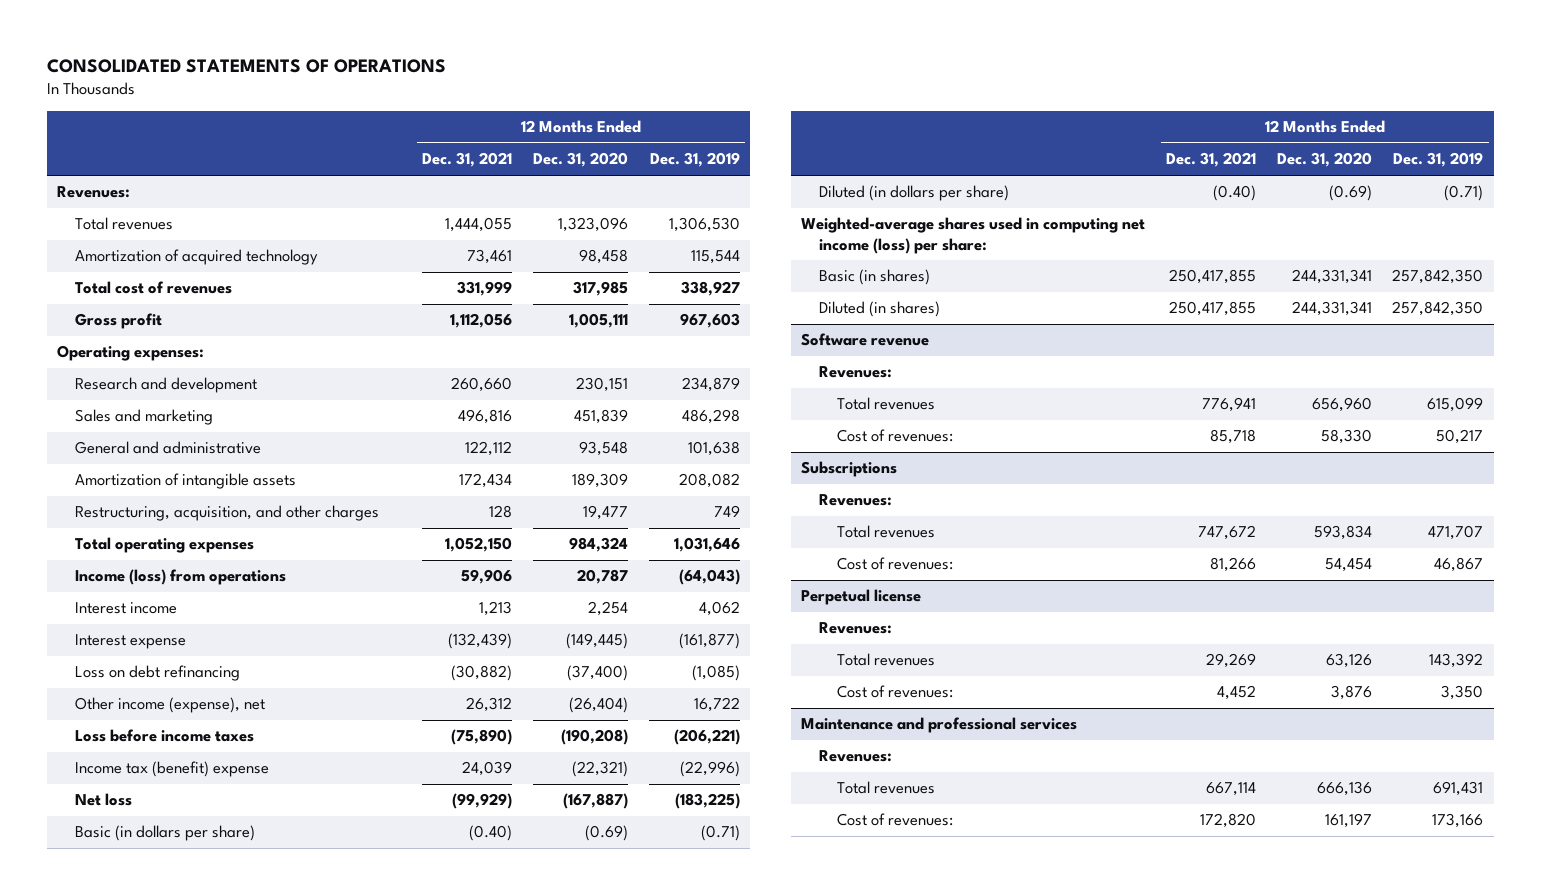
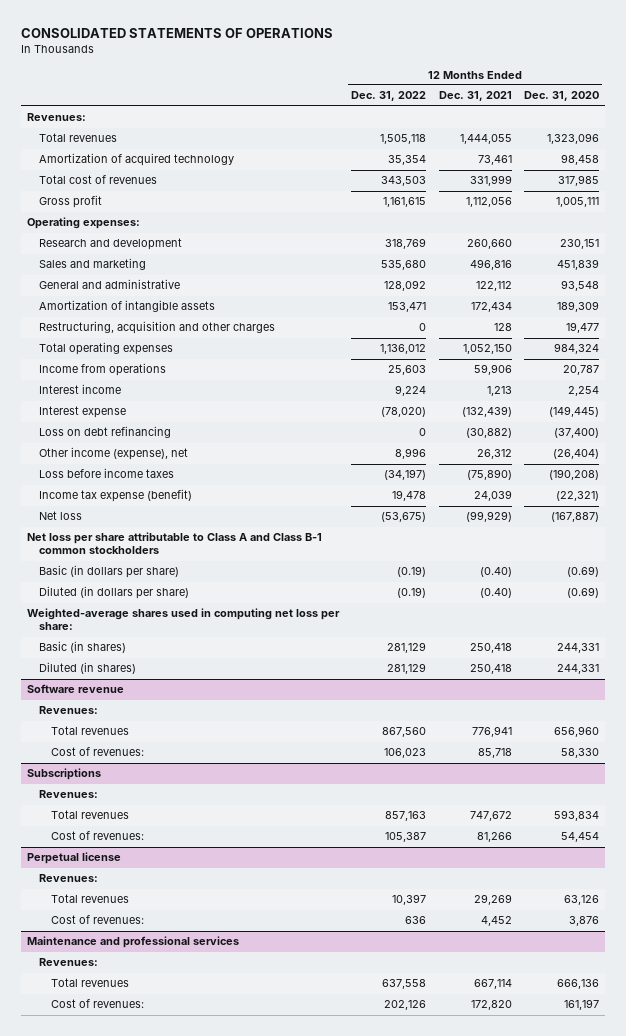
[649,152,740,168] Dec. 31, 2019 -> none
none -> [351,91,427,102] Dec. 31, 2022
[75,505,380,522] Restructuring, acquisition, and other charges -> [39,321,276,335] Restructuring, acquisition and other charges
[75,569,287,586] Income (loss) from operations -> [39,363,167,377] Income from operations
[75,761,270,778] Income tax (benefit) expense -> [39,489,193,503] Income tax expense (benefit)
none -> [26,532,322,555] Net loss per share attributable to Class A and Class B-1 common stockholders
[801,217,1146,254] Weighted-average shares used in computing net income (loss) per share: -> [26,608,340,631] Weighted-average shares used in computing net loss per share:
[1168,269,1256,285] 250,417,855 -> [469,643,512,654] 250,418
[1291,269,1372,285] 244,331,341 -> [556,643,599,654] 244,331
[1168,301,1256,317] 250,417,855 -> [469,664,512,675] 250,418
[1291,301,1372,317] 244,331,341 -> [556,664,599,675] 244,331

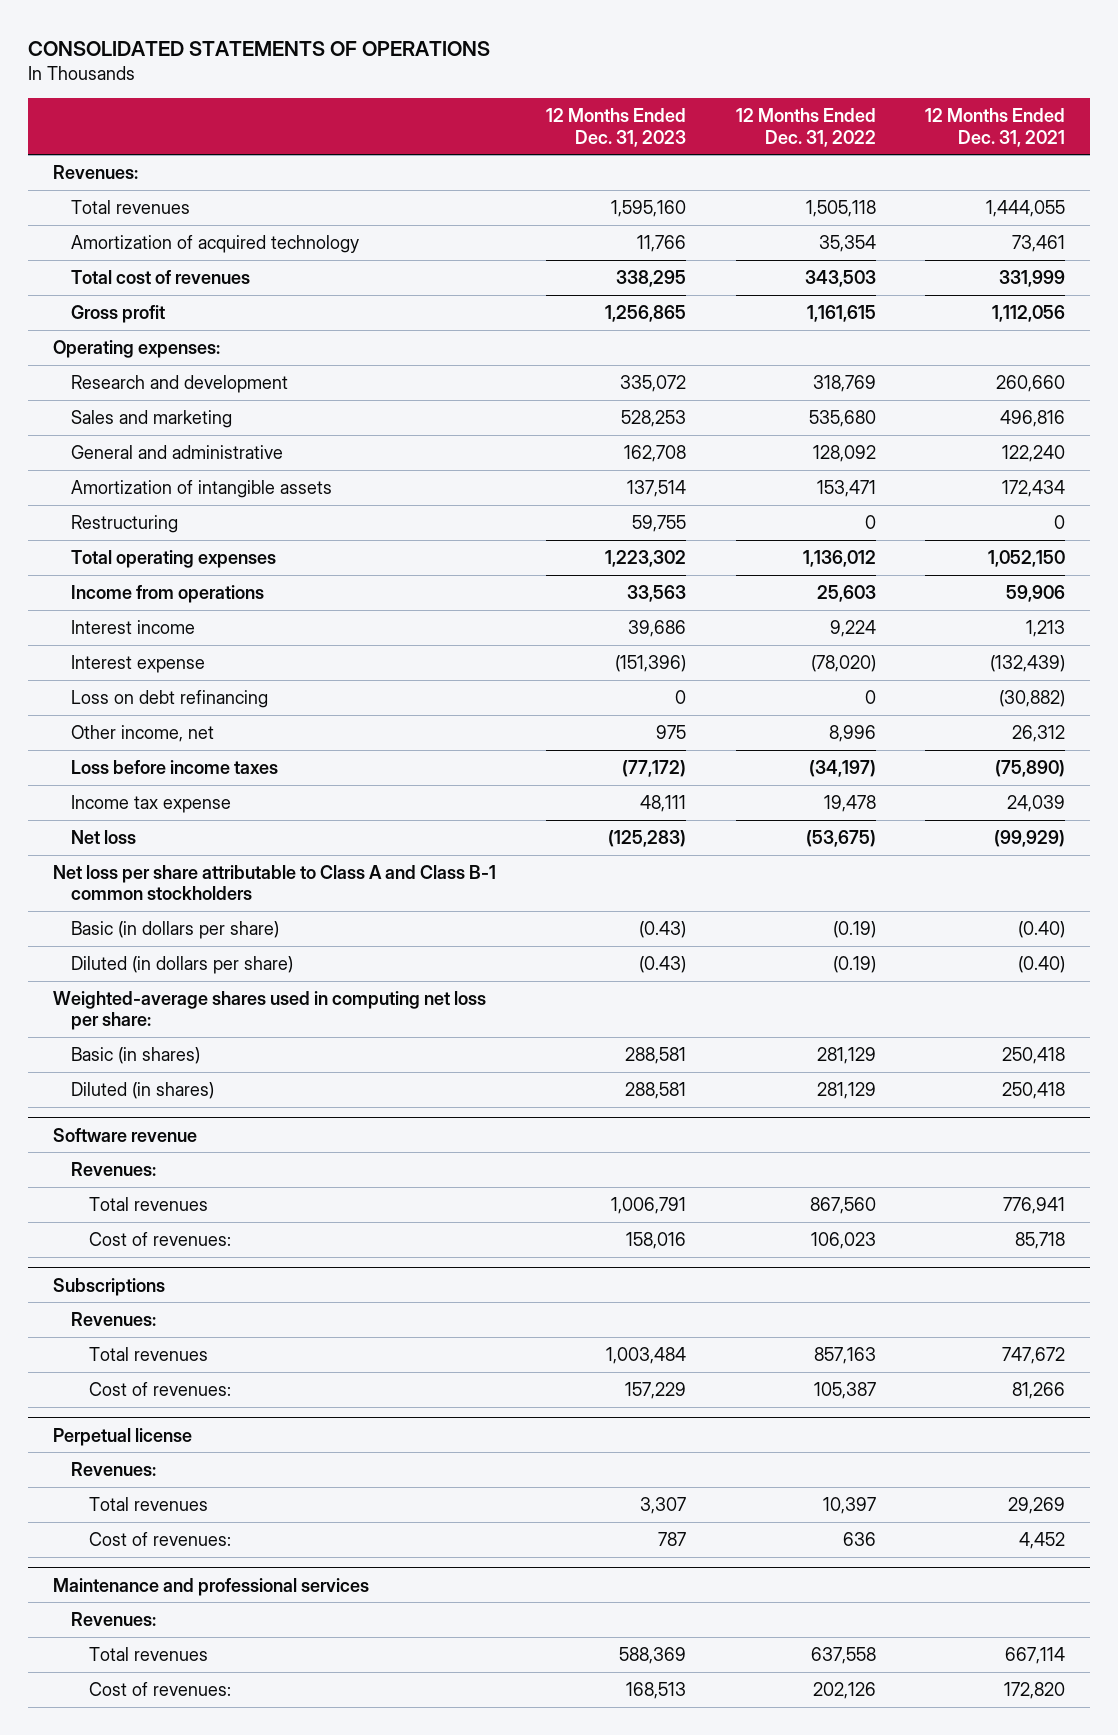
[523,91,599,102] Dec. 31, 2020 -> none
none -> [545,108,686,147] 12 Months Ended Dec. 31, 2023
[475,281,512,292] 122,112 -> [1002,444,1066,462] 122,240
[39,321,276,335] Restructuring, acquisition and other charges -> none
none -> [70,514,178,533] Restructuring
[39,447,189,461] Other income (expense), net -> [70,724,214,742] Other income, net
[39,489,193,503] Income tax expense (benefit) -> [70,794,231,813] Income tax expense

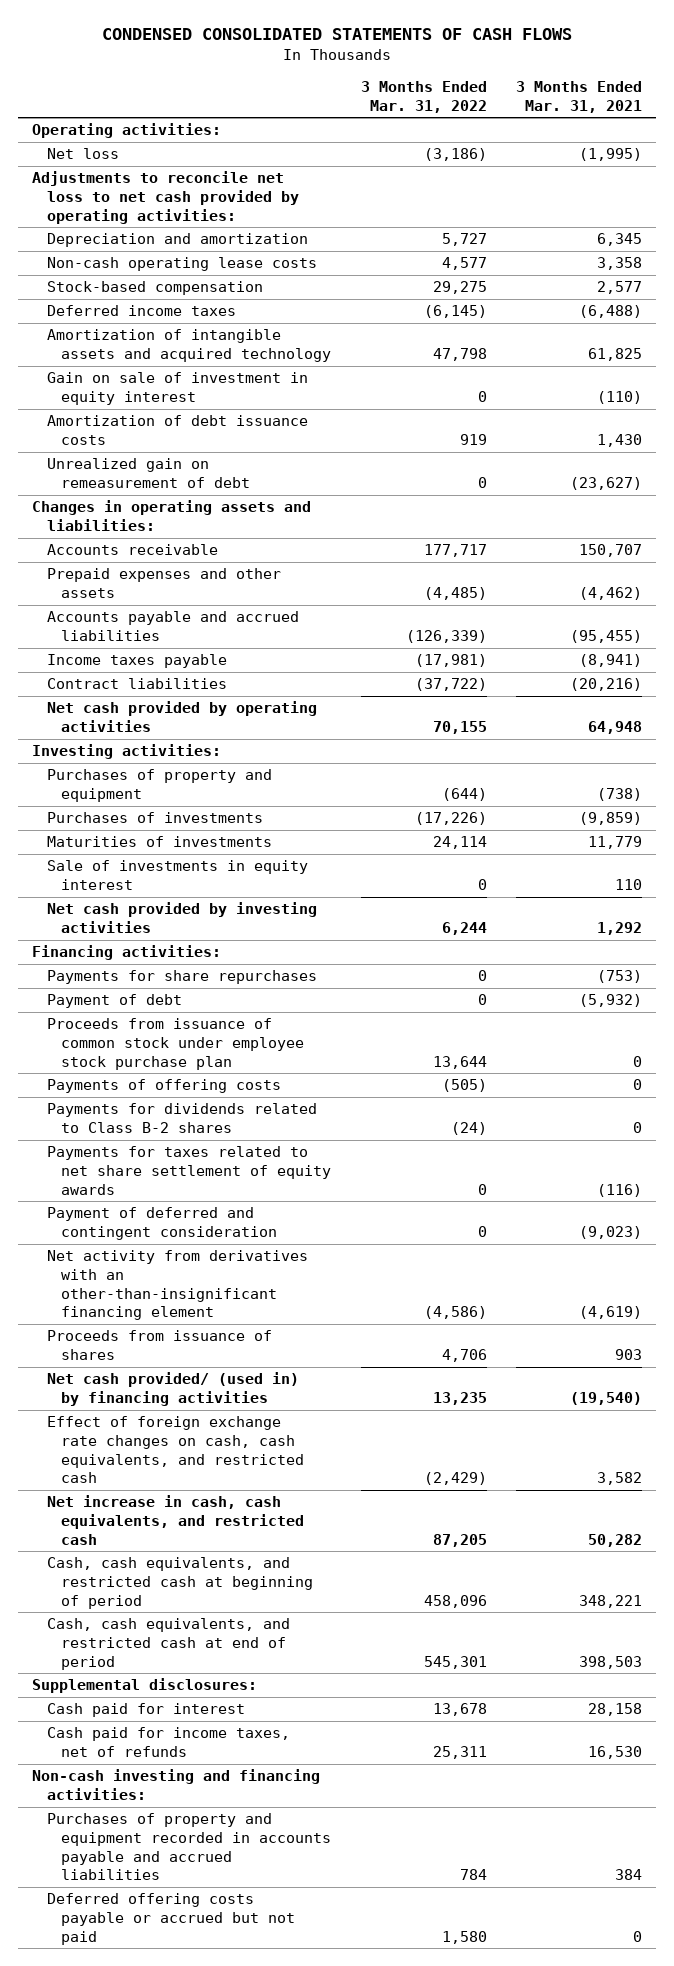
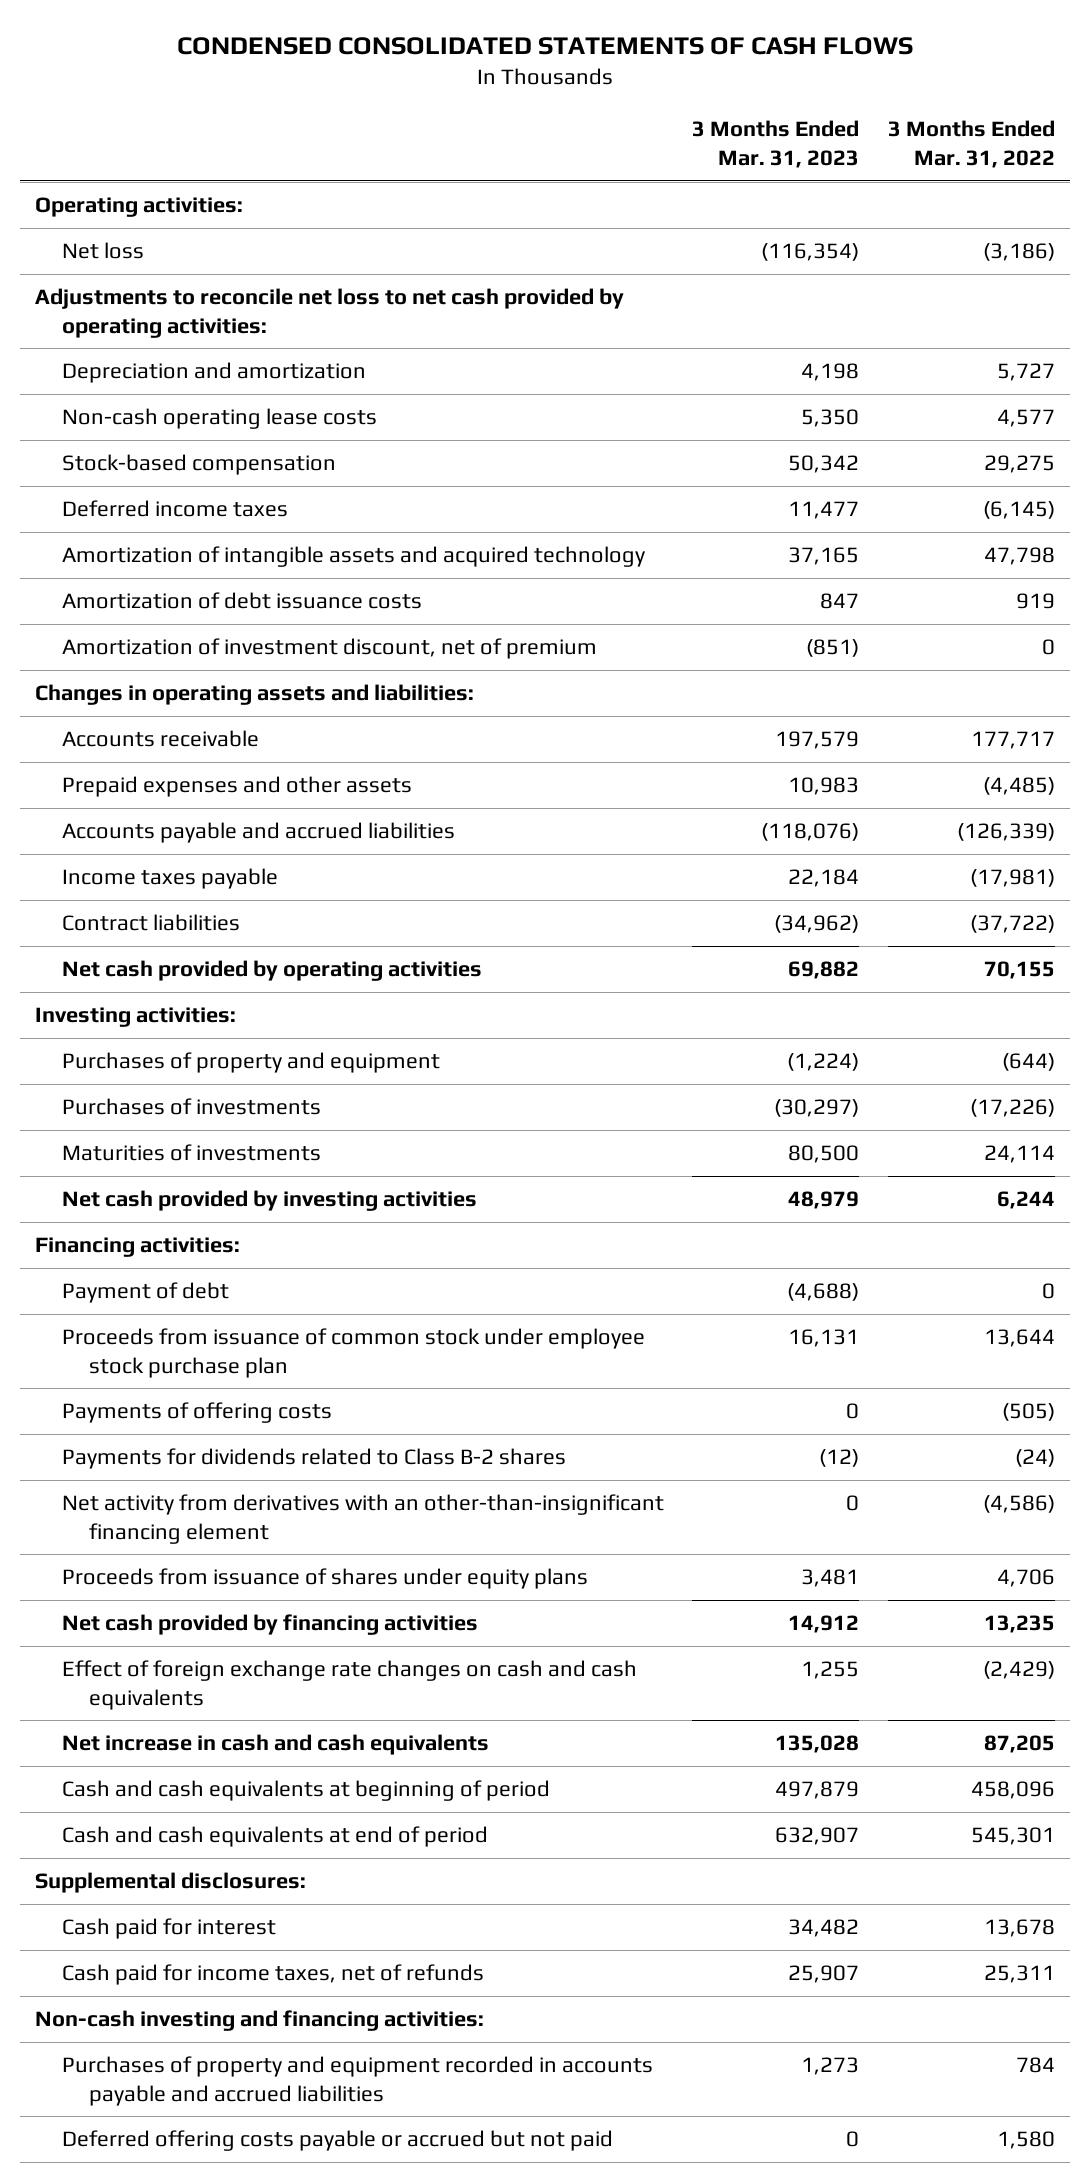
[515,81,642,113] 3 Months Ended Mar. 31, 2021 -> none
none -> [692,120,860,168] 3 Months Ended Mar. 31, 2023
[46,372,308,405] Gain on sale of investment in equity interest -> none
[46,458,251,488] Unrealized gain on remeasurement of debt -> none
none -> [61,638,597,660] Amortization of investment discount, net of premium
[46,860,308,890] Sale of investments in equity interest -> none
[46,970,317,985] Payments for share repurchases -> none
[46,1146,332,1195] Payments for taxes related to net share settlement of equity awards -> none
[46,1207,278,1240] Payment of deferred and contingent consideration -> none
[46,1330,272,1360] Proceeds from issuance of shares -> [61,1568,588,1590] Proceeds from issuance of shares under equity plans
[46,1372,299,1406] Net cash provided/ (used in) by financing activities -> [61,1614,478,1636] Net cash provided by financing activities
[46,1416,305,1484] Effect of foreign exchange rate changes on cash, cash equivalents, and restricted cash -> [61,1660,637,1710] Effect of foreign exchange rate changes on cash and cash equivalents
[46,1495,305,1545] Net increase in cash, cash equivalents, and restricted cash -> [61,1734,489,1756] Net increase in cash and cash equivalents
[46,1557,314,1609] Cash, cash equivalents, and restricted cash at beginning of period -> [61,1780,550,1802] Cash and cash equivalents at beginning of period
[46,1618,290,1670] Cash, cash equivalents, and restricted cash at end of period -> [61,1826,488,1848] Cash and cash equivalents at end of period

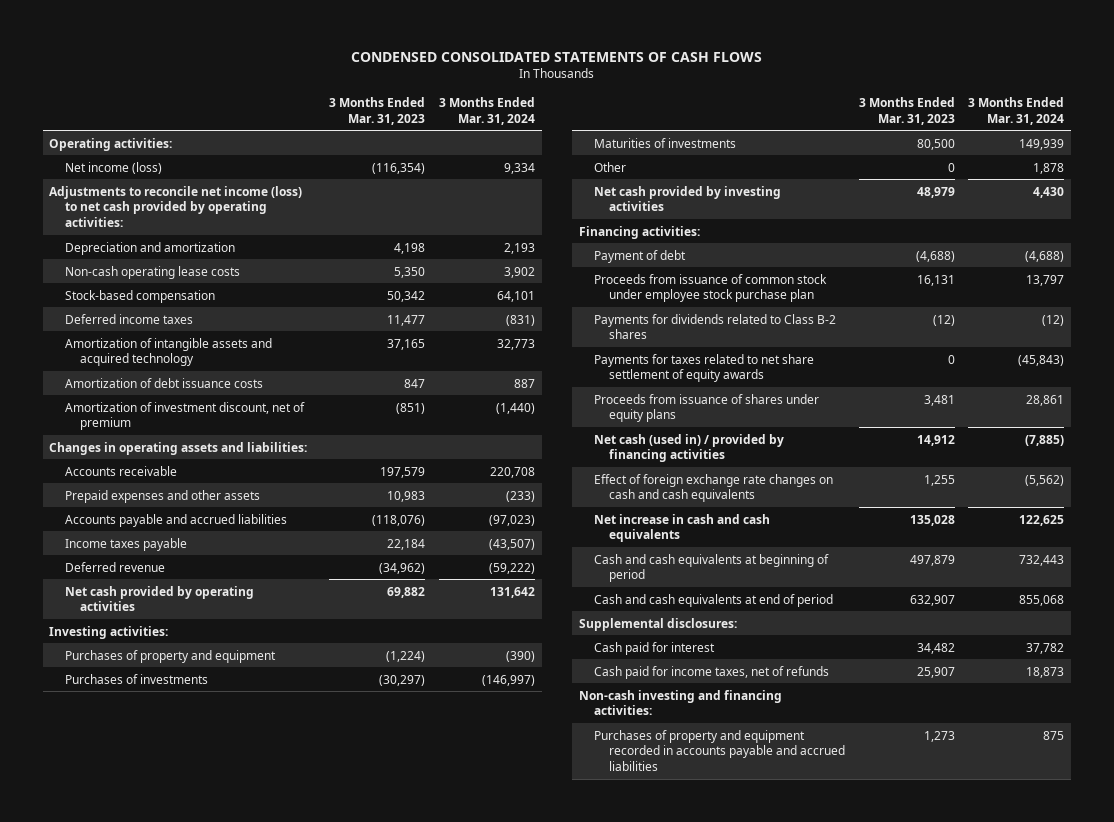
[888,120,1056,168] 3 Months Ended Mar. 31, 2022 -> none
none -> [438,96,535,125] 3 Months Ended Mar. 31, 2024
[61,242,144,260] Net loss -> [64,161,162,174] Net income (loss)
[34,288,624,338] Adjustments to reconcile net loss to net cash provided by operating activities: -> [49,185,303,228] Adjustments to reconcile net income (loss) to net cash provided by operating activities:
[61,914,240,932] Contract liabilities -> [64,561,165,572] Deferred revenue
none -> [594,161,627,172] Other
[61,1402,332,1424] Payments of offering costs -> none
[61,1494,664,1544] Net activity from derivatives with an other-than-insignificant financing element -> none
none -> [594,353,815,383] Payments for taxes related to net share settlement of equity awards
[61,1614,478,1636] Net cash provided by financing activities -> [594,433,785,463] Net cash (used in) / provided by financing activities
[61,2130,613,2152] Deferred offering costs payable or accrued but not paid -> none

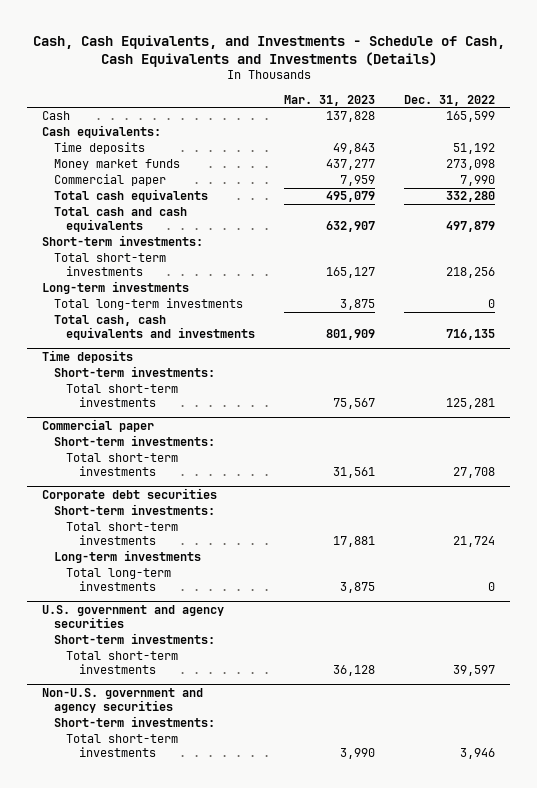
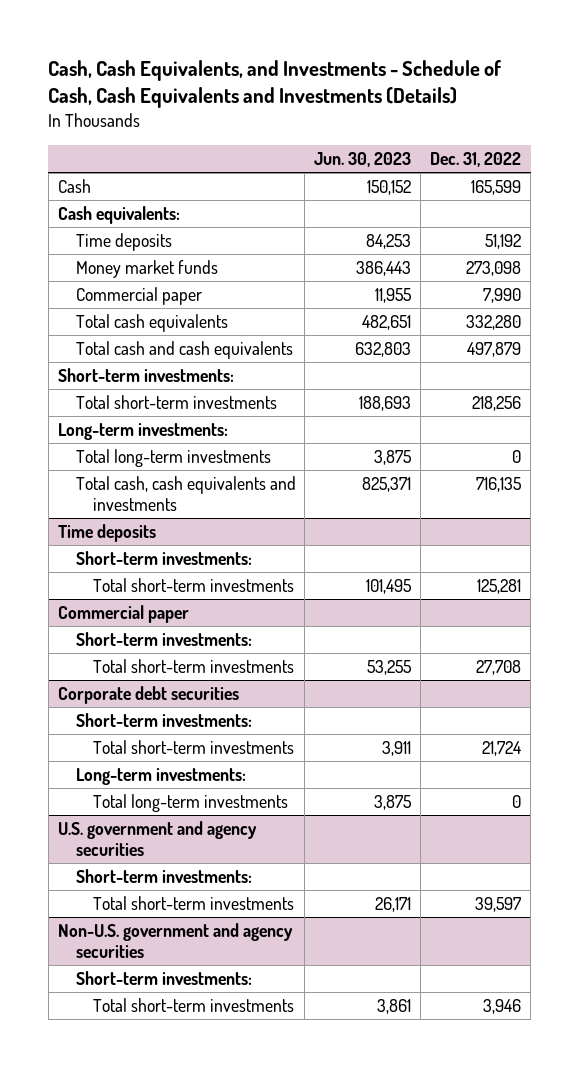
[284,94,376,106] Mar. 31, 2023 -> none
none -> [314,152,412,168] Jun. 30, 2023
[41,281,189,295] Long-term investments -> [57,423,228,441] Long-term investments:
[54,550,202,564] Long-term investments -> [75,768,246,786] Long-term investments:

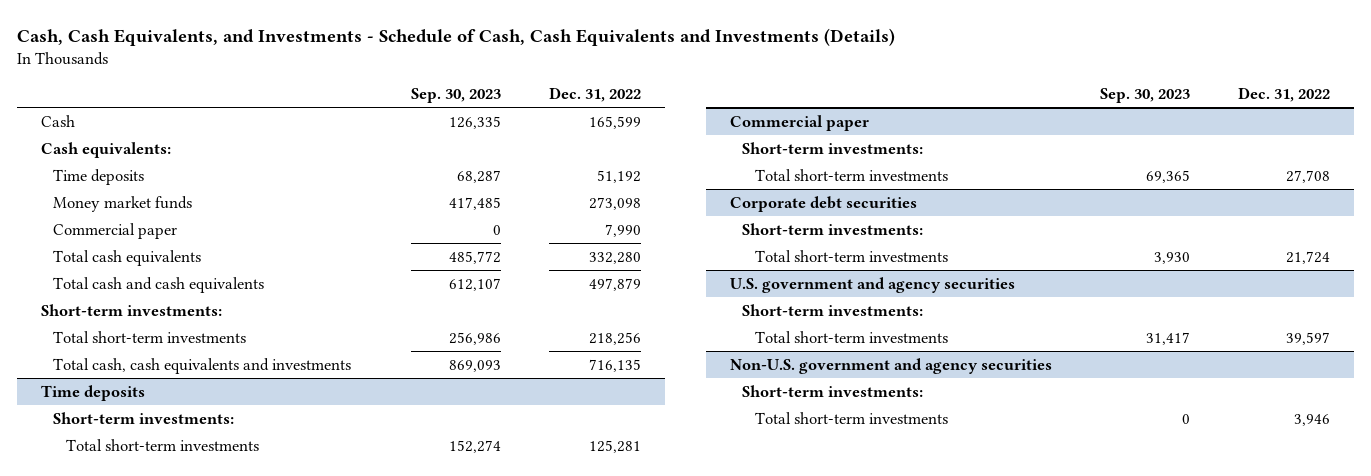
[314,152,412,168] Jun. 30, 2023 -> none
none -> [411,88,502,104] Sep. 30, 2023
[57,423,228,441] Long-term investments: -> none
[75,449,271,468] Total long-term investments -> none
[75,768,246,786] Long-term investments: -> none
[93,794,289,813] Total long-term investments -> none

